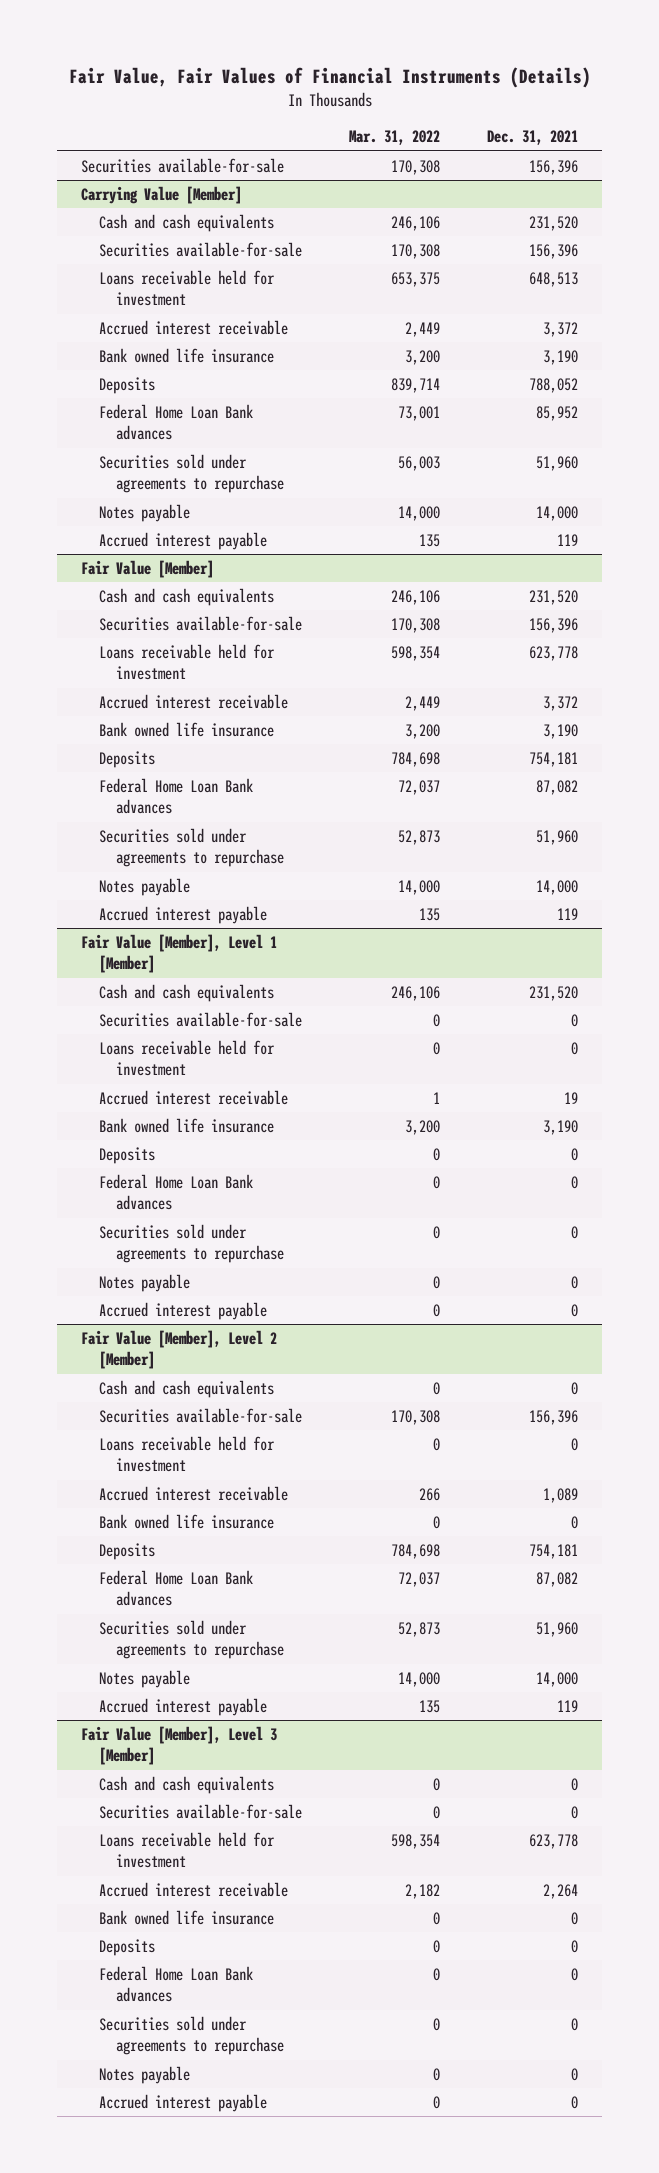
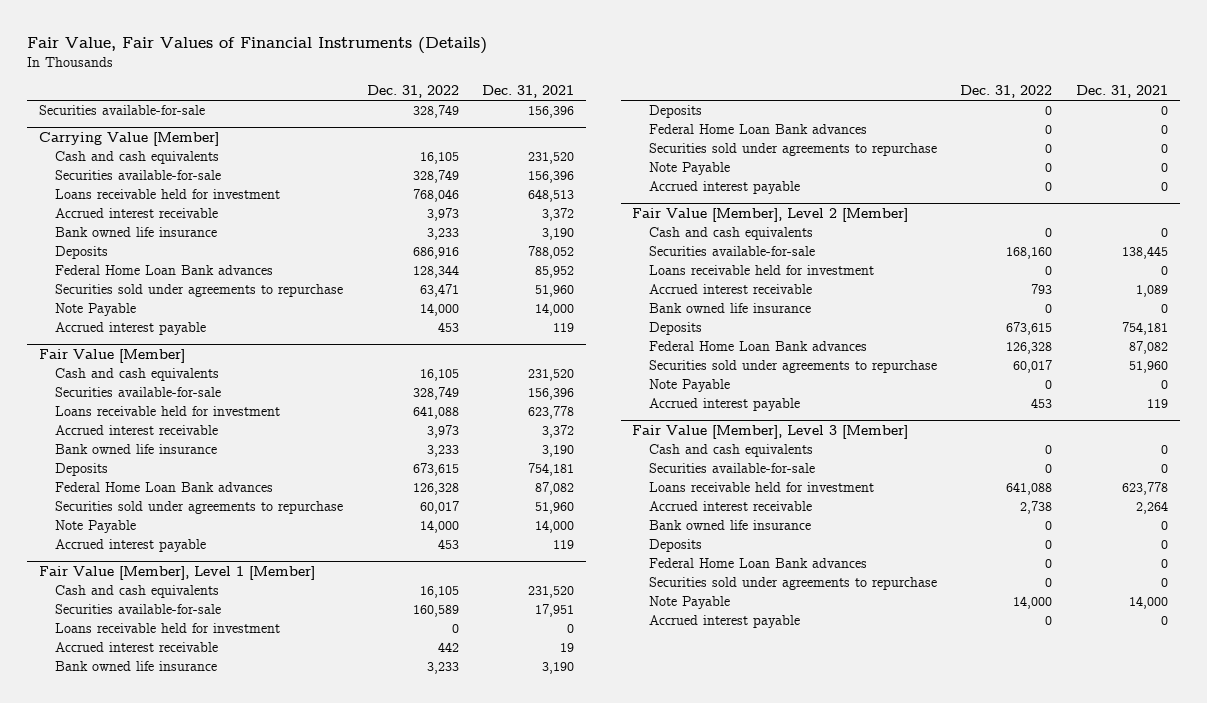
[348,130,440,146] Mar. 31, 2022 -> none
none -> [366,85,459,99] Dec. 31, 2022
[98,504,190,523] Notes payable -> [55,303,137,317] Note Payable
[98,878,190,897] Notes payable -> [55,520,137,534] Note Payable
[571,1014,579,1028] 0 -> [535,604,575,618] 17,951
[98,1274,190,1293] Notes payable -> [648,162,730,176] Note Payable
[529,1410,579,1426] 156,396 -> [1122,246,1169,260] 138,445
[98,1670,190,1689] Notes payable -> [648,379,730,393] Note Payable
[536,1672,579,1688] 14,000 -> [1161,380,1169,390] 0
[98,2066,190,2085] Notes payable -> [648,596,730,610] Note Payable
[571,2068,579,2082] 0 -> [1129,596,1169,610] 14,000

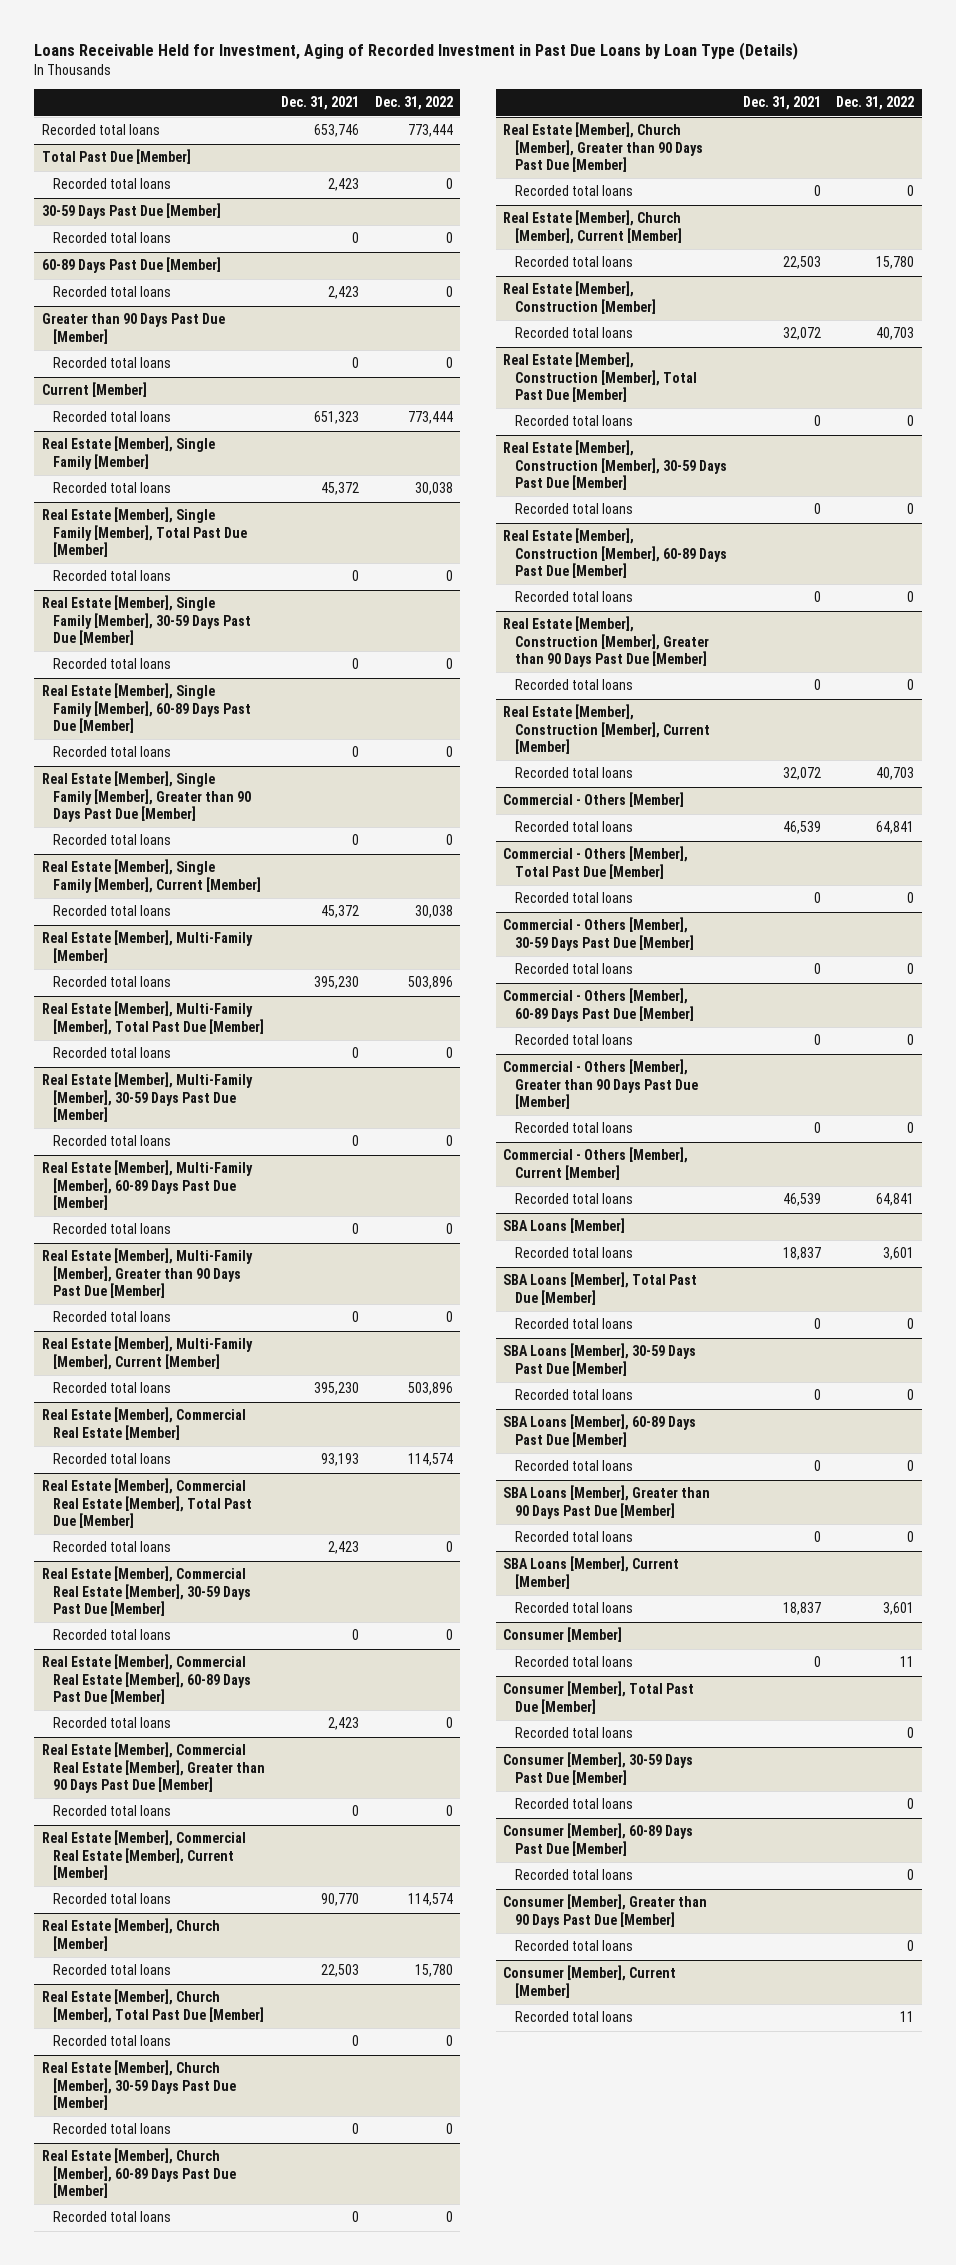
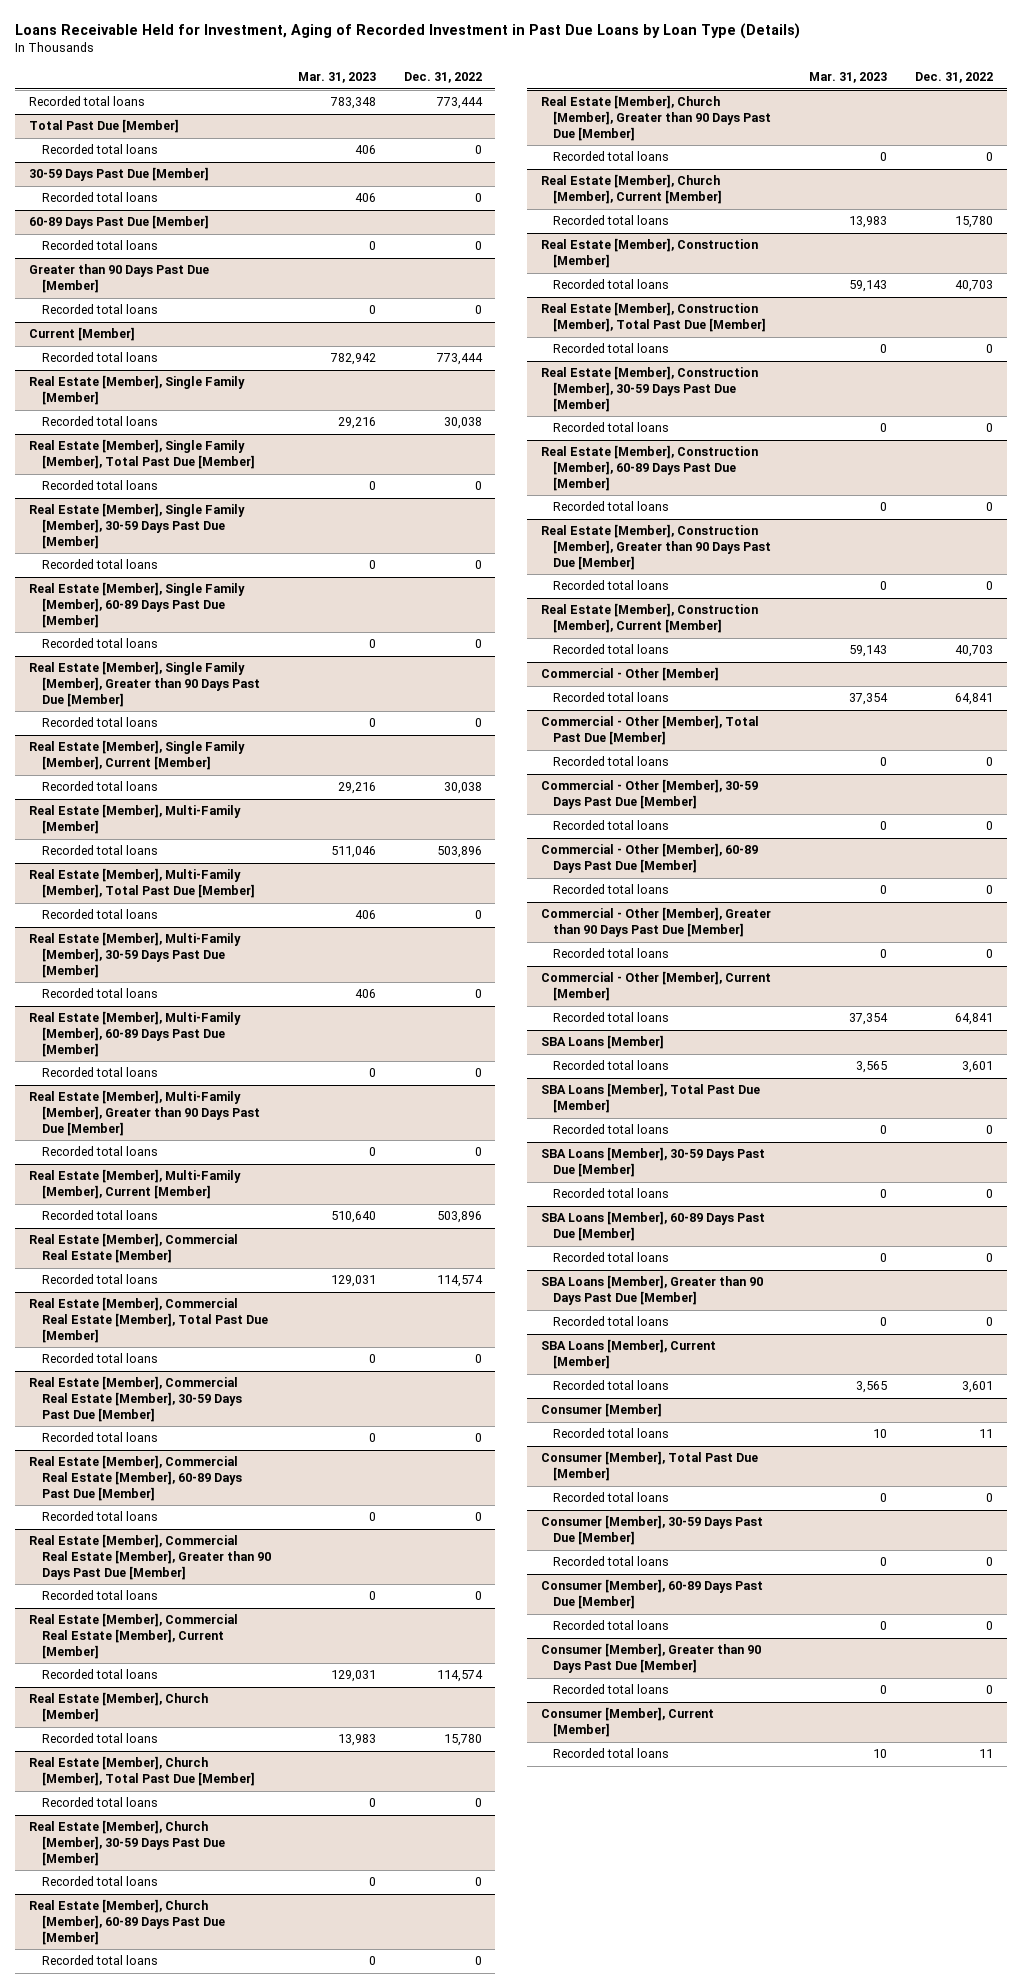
[280,96,359,111] Dec. 31, 2021 -> none
none -> [298,71,377,83] Mar. 31, 2023
[503,792,685,808] Commercial - Others [Member] -> [540,667,719,682] Commercial - Other [Member]
[503,846,689,879] Commercial - Others [Member], Total Past Due [Member] -> [540,715,759,746] Commercial - Other [Member], Total Past Due [Member]
[503,917,694,951] Commercial - Others [Member], 30-59 Days Past Due [Member] -> [540,779,758,810] Commercial - Other [Member], 30-59 Days Past Due [Member]
[503,988,694,1022] Commercial - Others [Member], 60-89 Days Past Due [Member] -> [540,843,758,874] Commercial - Other [Member], 60-89 Days Past Due [Member]
[503,1059,698,1109] Commercial - Others [Member], Greater than 90 Days Past Due [Member] -> [540,907,771,938] Commercial - Other [Member], Greater than 90 Days Past Due [Member]
[503,1147,689,1180] Commercial - Others [Member], Current [Member] -> [540,971,771,1002] Commercial - Other [Member], Current [Member]

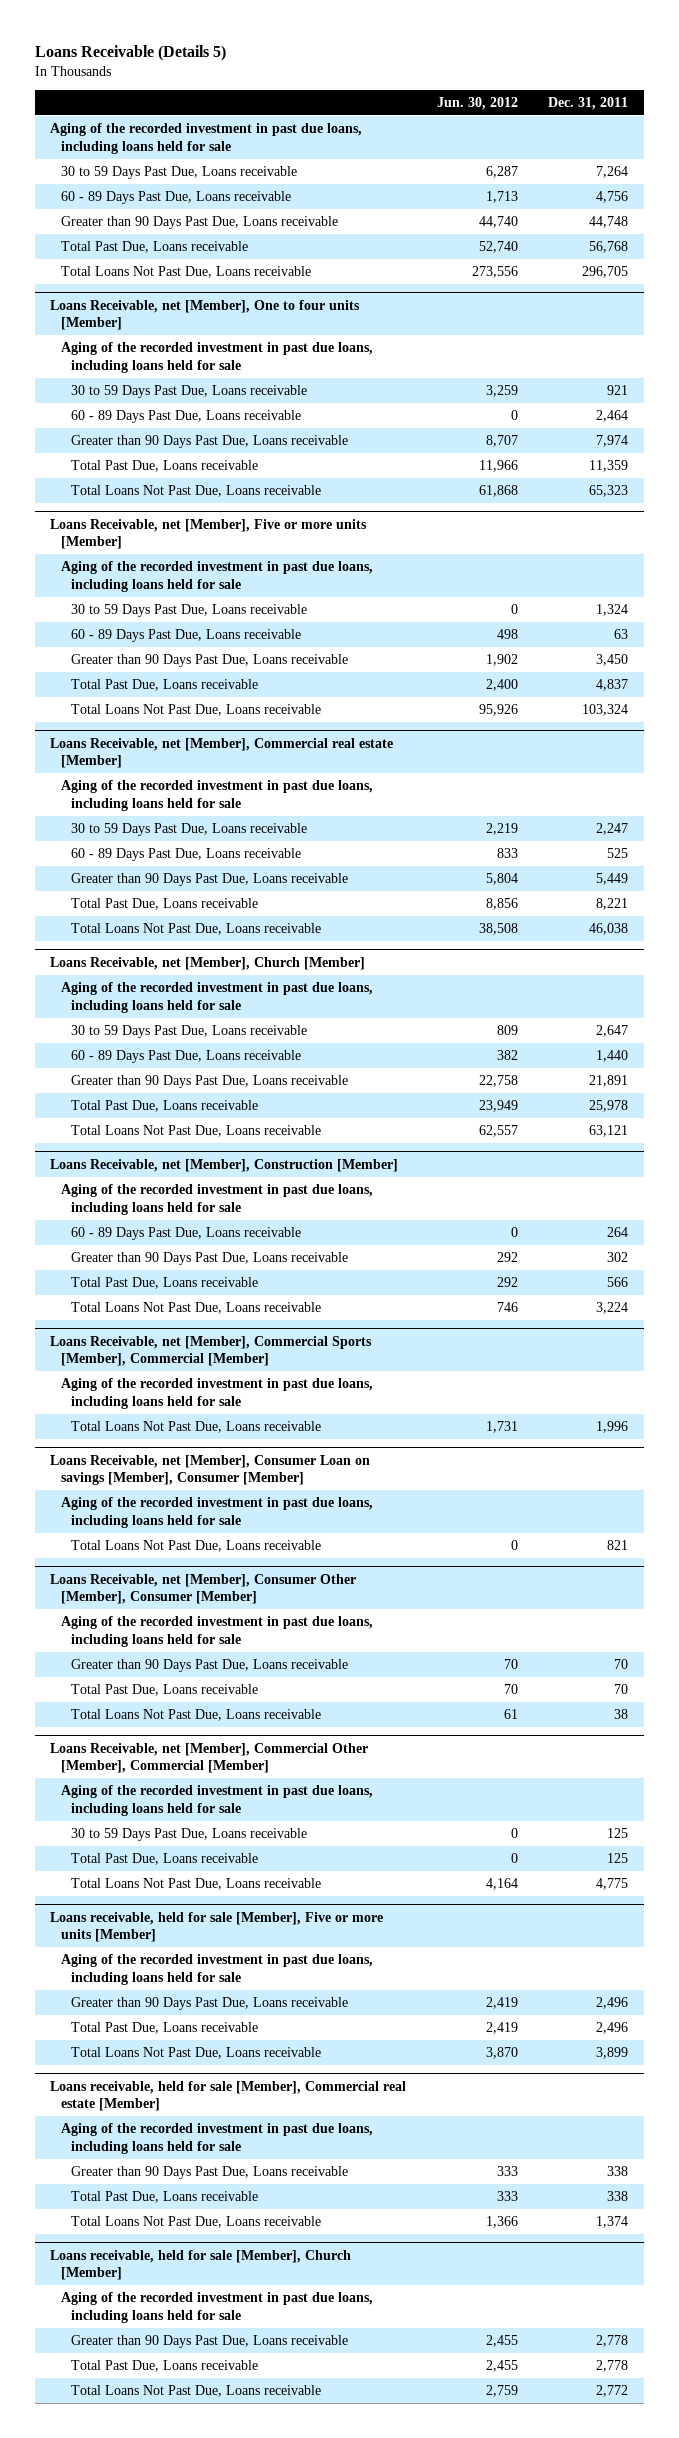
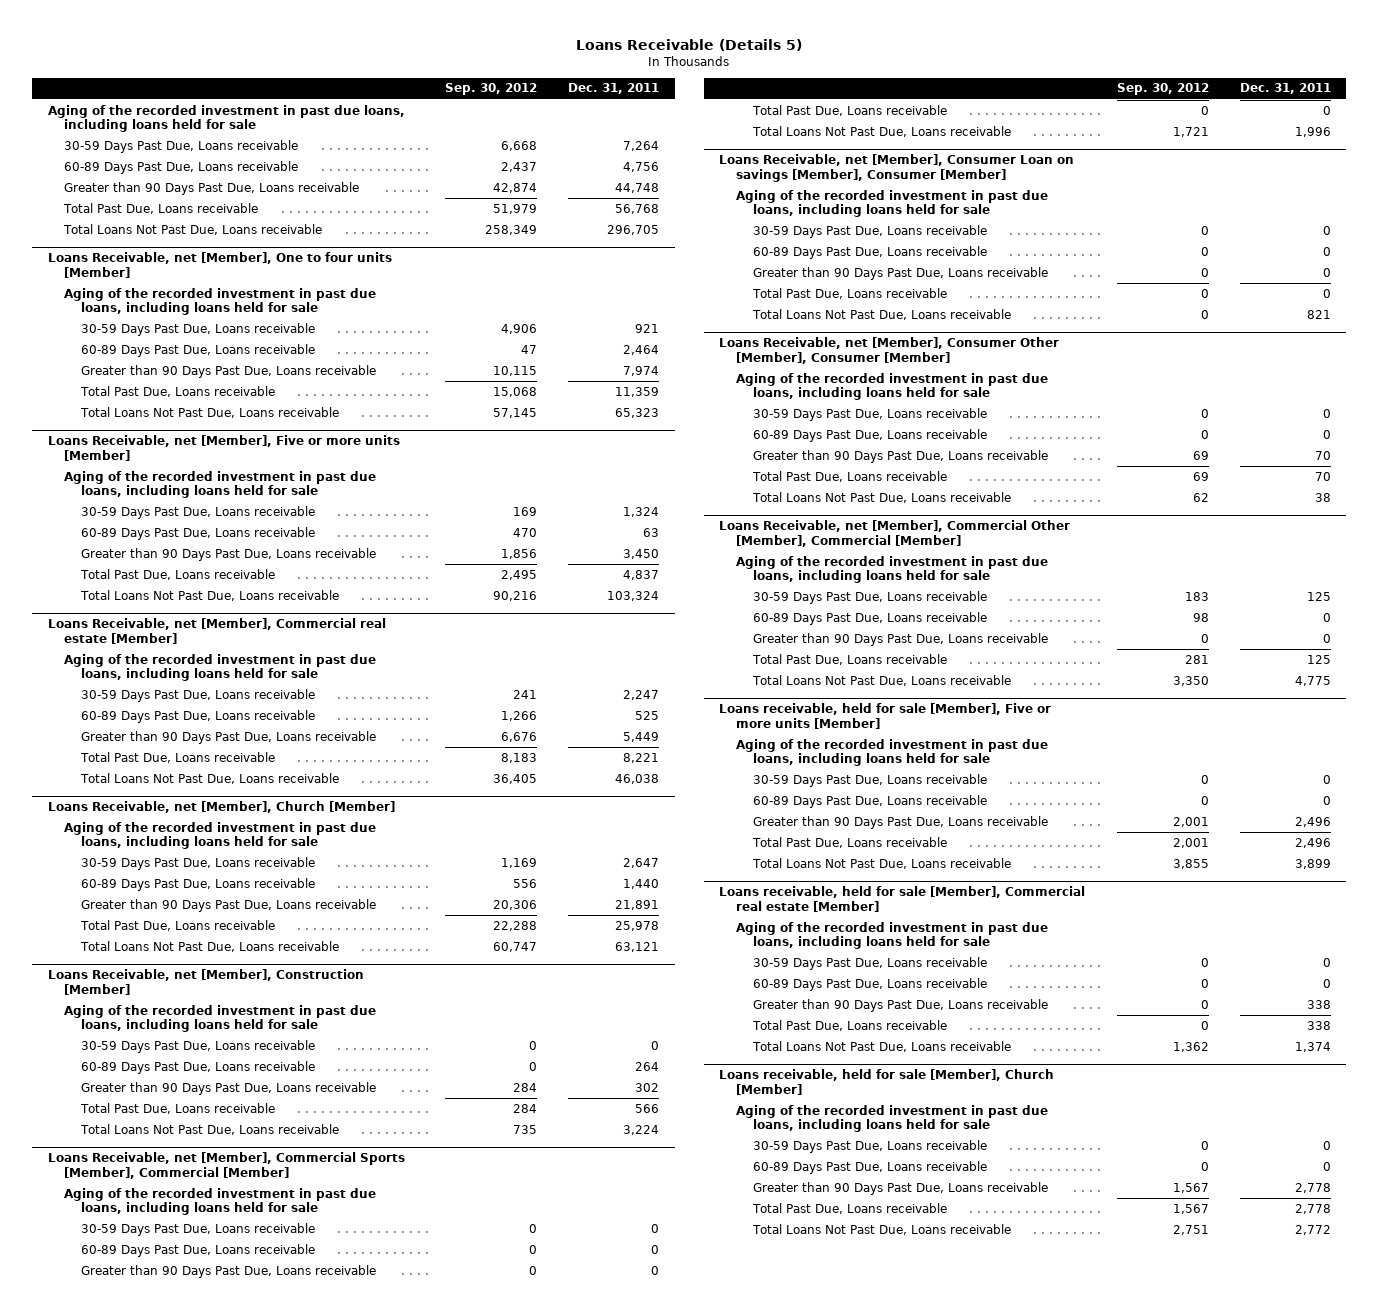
[436,96,518,110] Jun. 30, 2012 -> none
none -> [444,83,537,96] Sep. 30, 2012
[60,166,297,180] 30 to 59 Days Past Due, Loans receivable -> [64,139,299,153] 30-59 Days Past Due, Loans receivable
[60,191,291,205] 60 - 89 Days Past Due, Loans receivable -> [64,160,299,174] 60-89 Days Past Due, Loans receivable
[71,385,308,399] 30 to 59 Days Past Due, Loans receivable -> [80,322,315,336] 30-59 Days Past Due, Loans receivable
[71,410,302,424] 60 - 89 Days Past Due, Loans receivable -> [80,343,315,357] 60-89 Days Past Due, Loans receivable
[71,604,308,618] 30 to 59 Days Past Due, Loans receivable -> [80,505,315,519] 30-59 Days Past Due, Loans receivable
[71,629,302,643] 60 - 89 Days Past Due, Loans receivable -> [80,526,315,540] 60-89 Days Past Due, Loans receivable
[71,823,308,837] 30 to 59 Days Past Due, Loans receivable -> [80,688,315,702] 30-59 Days Past Due, Loans receivable
[71,848,302,862] 60 - 89 Days Past Due, Loans receivable -> [80,709,315,723] 60-89 Days Past Due, Loans receivable
[71,1025,308,1039] 30 to 59 Days Past Due, Loans receivable -> [80,856,315,870] 30-59 Days Past Due, Loans receivable
[71,1050,302,1064] 60 - 89 Days Past Due, Loans receivable -> [80,877,315,891] 60-89 Days Past Due, Loans receivable
none -> [80,1039,315,1053] 30-59 Days Past Due, Loans receivable
[71,1227,302,1241] 60 - 89 Days Past Due, Loans receivable -> [80,1060,315,1074] 60-89 Days Past Due, Loans receivable
none -> [80,1222,315,1236] 30-59 Days Past Due, Loans receivable
none -> [80,1243,315,1257] 60-89 Days Past Due, Loans receivable
none -> [80,1264,376,1278] Greater than 90 Days Past Due, Loans receivable
none -> [751,104,947,116] Total Past Due, Loans receivable
none -> [752,224,987,238] 30-59 Days Past Due, Loans receivable
none -> [752,245,987,259] 60-89 Days Past Due, Loans receivable
none -> [752,266,1048,280] Greater than 90 Days Past Due, Loans receivable
none -> [751,287,947,299] Total Past Due, Loans receivable
none -> [752,407,987,421] 30-59 Days Past Due, Loans receivable
none -> [752,428,987,442] 60-89 Days Past Due, Loans receivable
[71,1828,308,1842] 30 to 59 Days Past Due, Loans receivable -> [752,590,987,604] 30-59 Days Past Due, Loans receivable
none -> [752,611,987,625] 60-89 Days Past Due, Loans receivable
none -> [752,632,1048,646] Greater than 90 Days Past Due, Loans receivable
none -> [752,773,987,787] 30-59 Days Past Due, Loans receivable
none -> [752,794,987,808] 60-89 Days Past Due, Loans receivable
none -> [752,956,987,970] 30-59 Days Past Due, Loans receivable
none -> [752,977,987,991] 60-89 Days Past Due, Loans receivable
none -> [752,1139,987,1153] 30-59 Days Past Due, Loans receivable
none -> [752,1160,987,1174] 60-89 Days Past Due, Loans receivable

